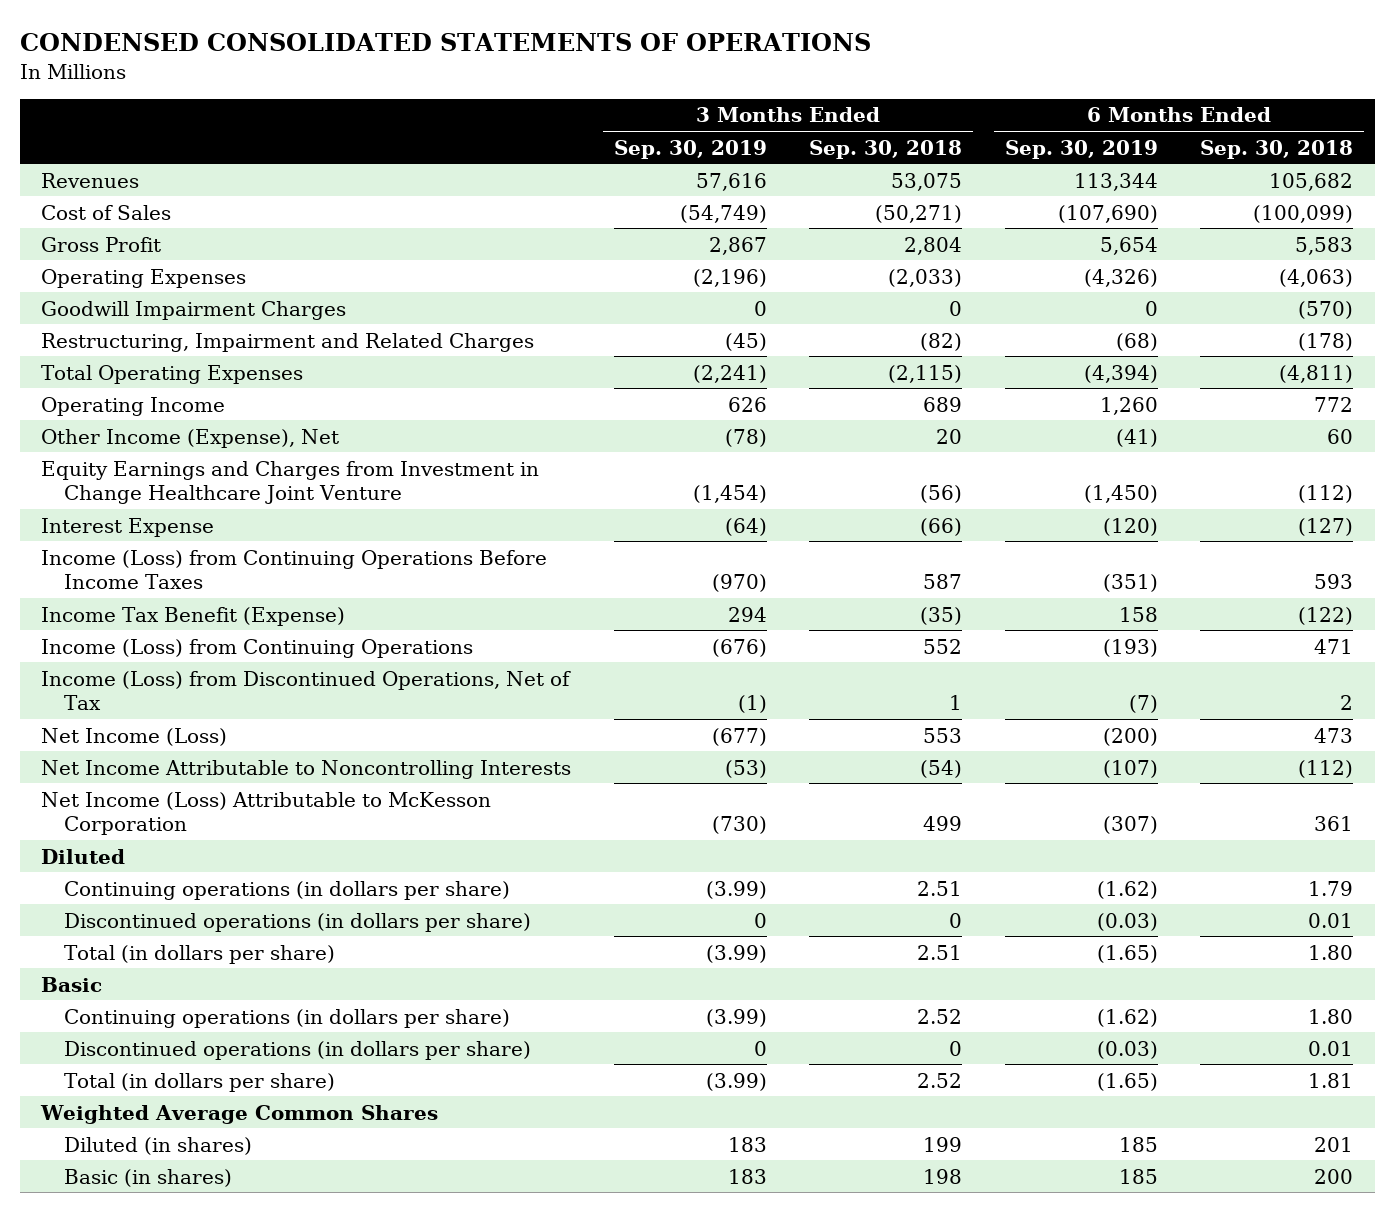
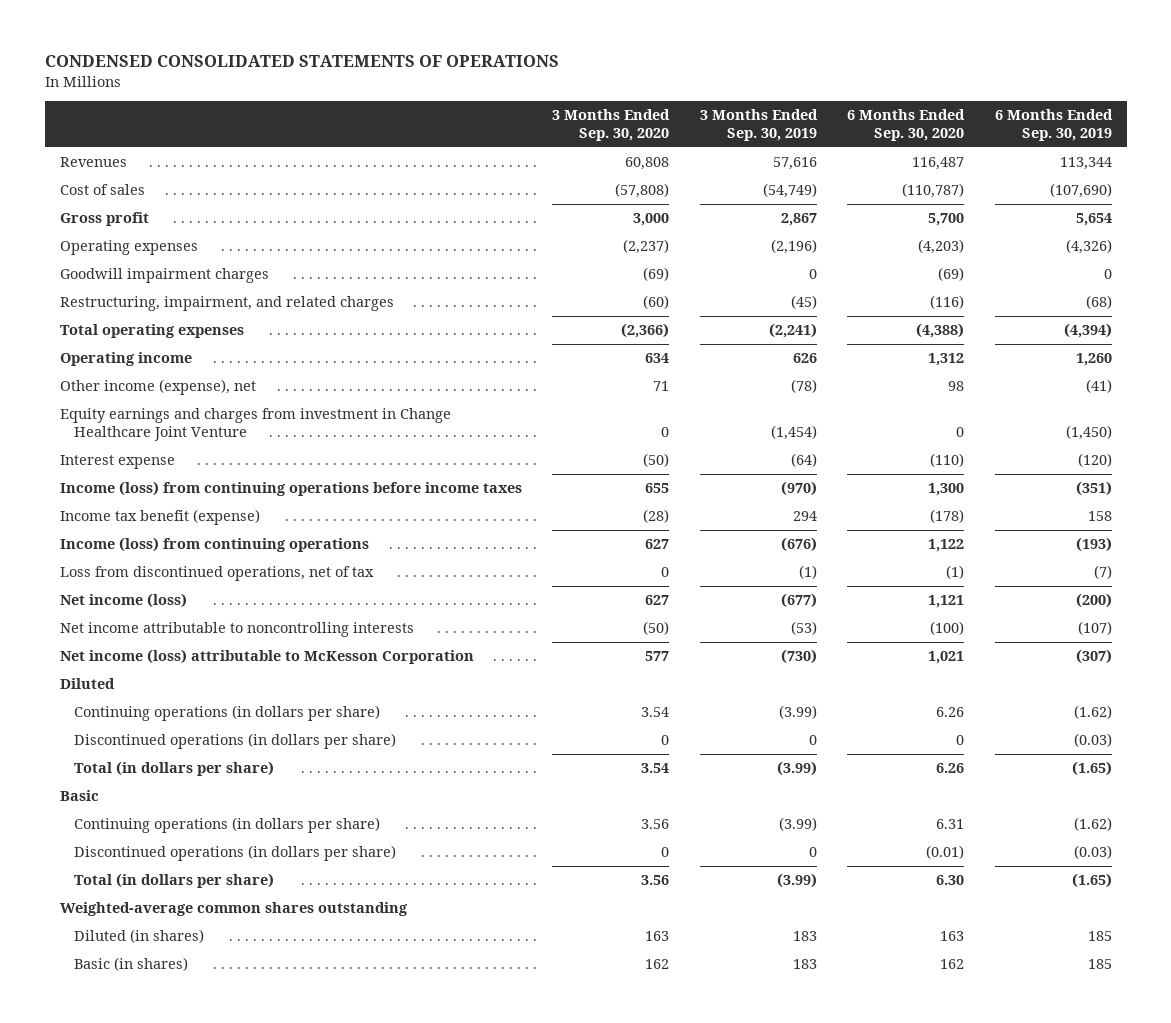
[809,139,963,159] Sep. 30, 2018 -> none
[1200,139,1354,159] Sep. 30, 2018 -> none
none -> [552,109,671,142] 3 Months Ended Sep. 30, 2020
none -> [847,109,966,142] 6 Months Ended Sep. 30, 2020
[41,204,172,220] Cost of Sales -> [59,184,145,196] Cost of sales
[41,236,162,252] Gross Profit -> [59,212,149,227] Gross profit
[41,268,247,288] Operating Expenses -> [59,240,198,256] Operating expenses
[41,300,347,320] Goodwill Impairment Charges -> [59,268,269,284] Goodwill impairment charges
[41,332,535,352] Restructuring, Impairment and Related Charges -> [59,296,394,312] Restructuring, impairment, and related charges
[41,364,304,384] Total Operating Expenses -> [59,324,244,339] Total operating expenses
[41,396,226,416] Operating Income -> [59,352,192,367] Operating income
[41,428,340,448] Other Income (Expense), Net -> [59,379,256,396] Other income (expense), net
[41,460,540,505] Equity Earnings and Charges from Investment in Change Healthcare Joint Venture -> [59,408,451,442] Equity earnings and charges from investment in Change Healthcare Joint Venture
[41,517,215,537] Interest Expense -> [59,455,175,470] Interest expense
[41,549,548,590] Income (Loss) from Continuing Operations Before Income Taxes -> [59,481,522,497] Income (loss) from continuing operations before income taxes
[41,606,346,626] Income Tax Benefit (Expense) -> [59,509,260,526] Income tax benefit (expense)
[41,638,474,658] Income (Loss) from Continuing Operations -> [59,537,369,553] Income (loss) from continuing operations
[41,670,572,711] Income (Loss) from Discontinued Operations, Net of Tax -> [59,566,374,582] Loss from discontinued operations, net of tax
[41,727,228,746] Net Income (Loss) -> [59,593,187,609] Net income (loss)
[41,759,572,779] Net Income Attributable to Noncontrolling Interests -> [59,622,414,638] Net income attributable to noncontrolling interests
[41,791,492,836] Net Income (Loss) Attributable to McKesson Corporation -> [59,649,474,665] Net income (loss) attributable to McKesson Corporation
[40,1104,439,1124] Weighted Average Common Shares -> [59,902,408,917] Weighted-average common shares outstanding

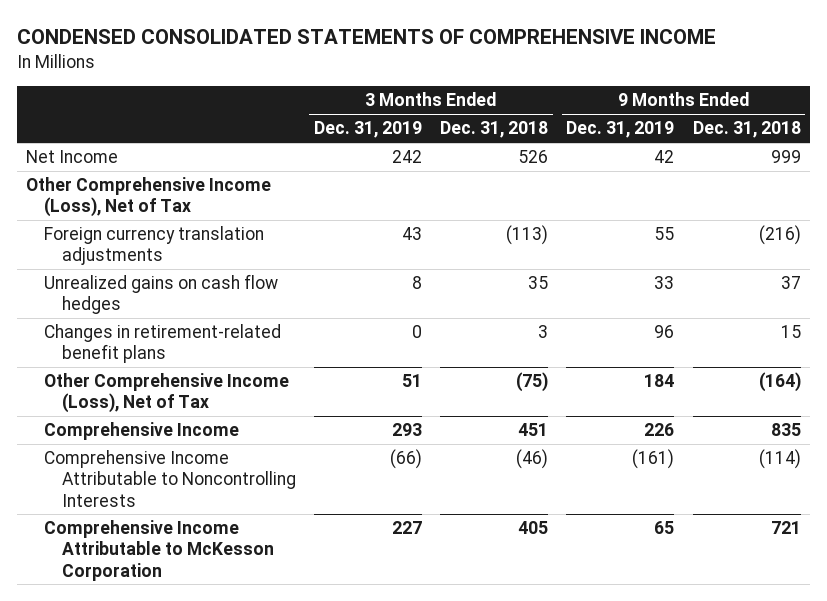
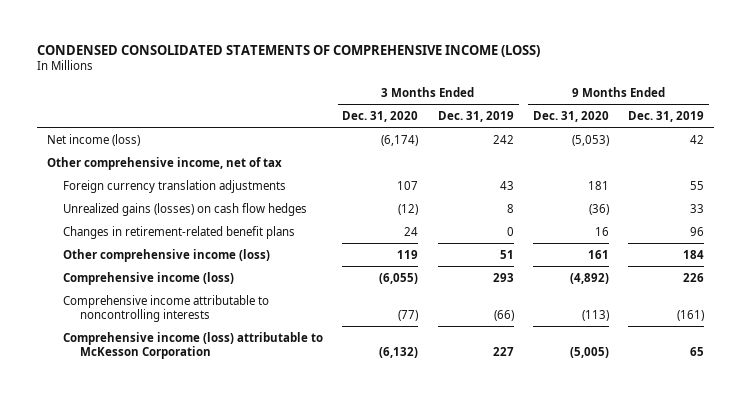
[17,29,717,45] CONDENSED CONSOLIDATED STATEMENTS OF COMPREHENSIVE INCOME -> [37,44,541,57] CONDENSED CONSOLIDATED STATEMENTS OF COMPREHENSIVE INCOME (LOSS)
[440,121,549,139] Dec. 31, 2018 -> none
[692,121,801,139] Dec. 31, 2018 -> none
none -> [342,111,419,123] Dec. 31, 2020
none -> [532,111,609,123] Dec. 31, 2020
[26,150,119,164] Net Income -> [46,133,140,146] Net income (loss)
[26,177,272,218] Other Comprehensive Income (Loss), Net of Tax -> [46,156,282,170] Other comprehensive income, net of tax
[43,274,278,315] Unrealized gains on cash flow hedges -> [63,202,308,216] Unrealized gains (losses) on cash flow hedges
[43,373,289,414] Other Comprehensive Income (Loss), Net of Tax -> [63,248,271,262] Other comprehensive income (loss)
[43,422,239,441] Comprehensive Income -> [63,271,235,285] Comprehensive income (loss)
[43,450,296,507] Comprehensive Income Attributable to Noncontrolling Interests -> [63,294,270,322] Comprehensive income attributable to noncontrolling interests
[43,520,274,581] Comprehensive Income Attributable to McKesson Corporation -> [63,331,324,359] Comprehensive income (loss) attributable to McKesson Corporation

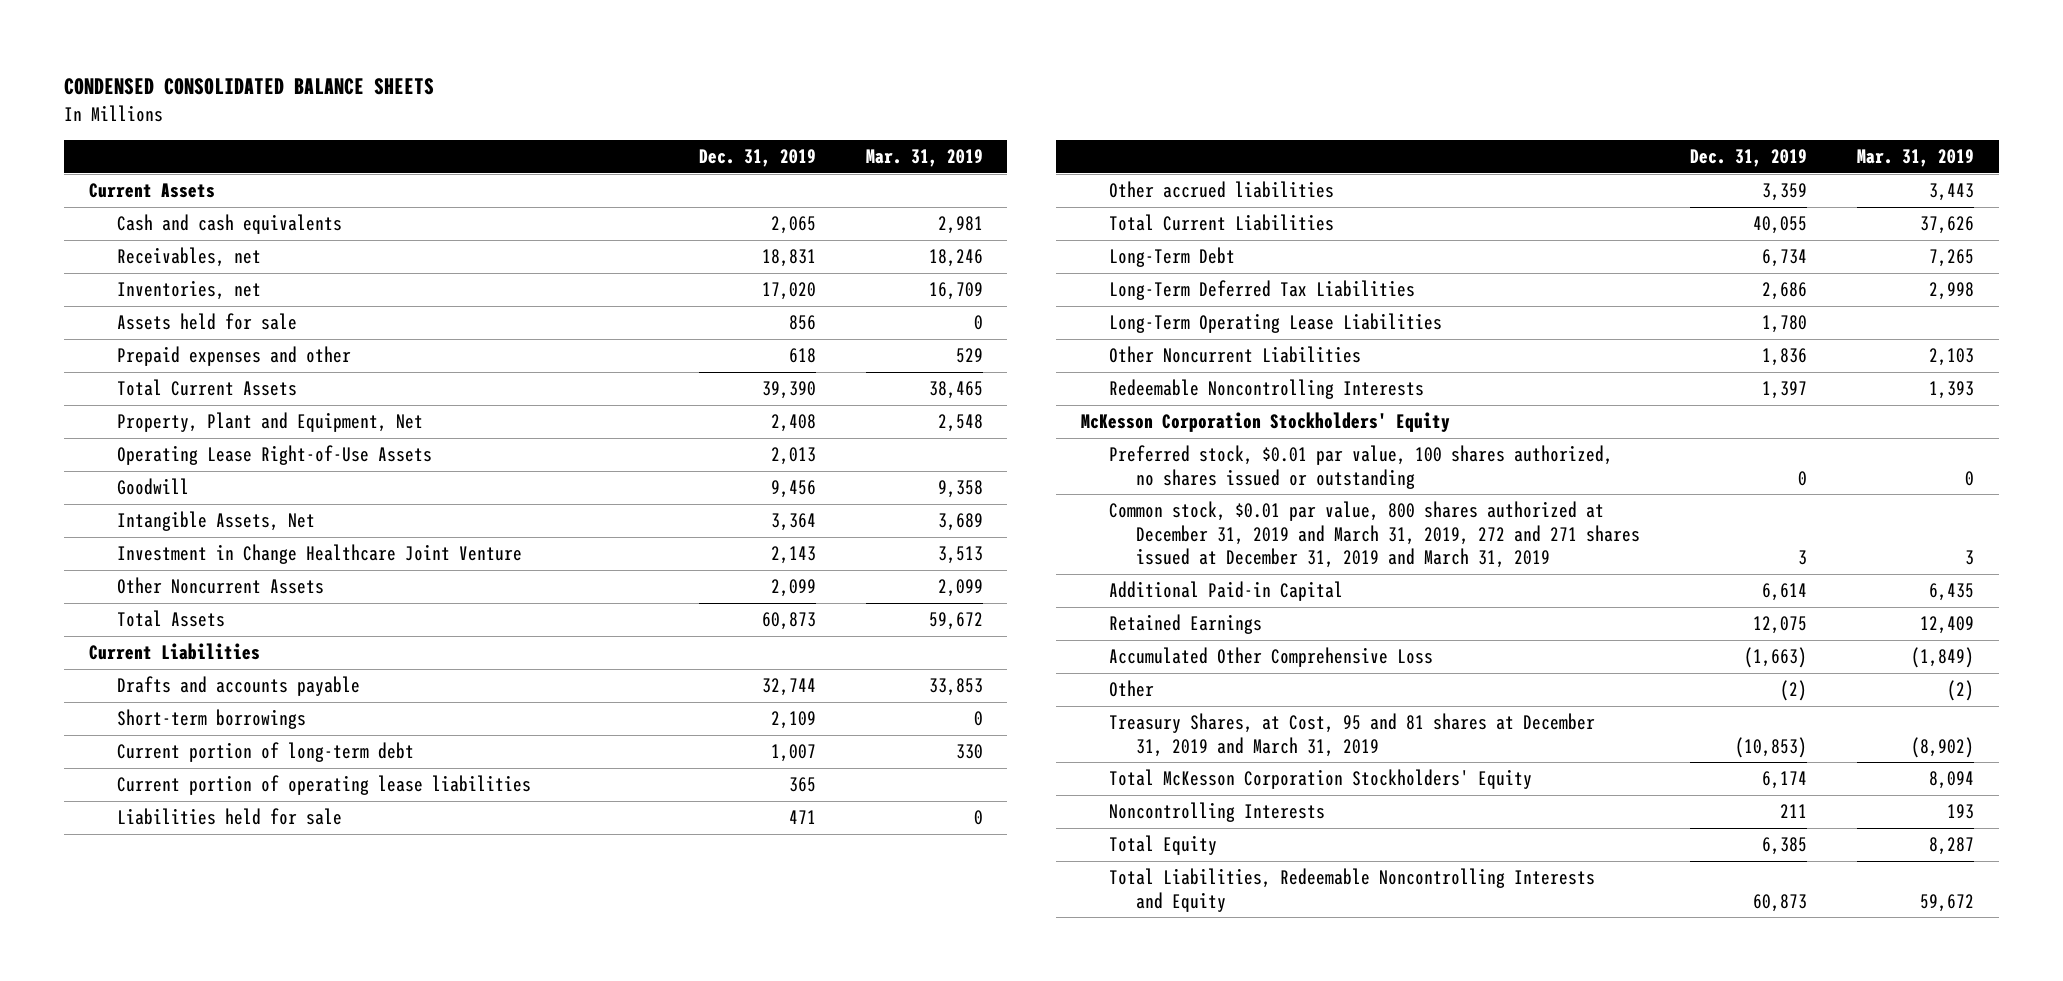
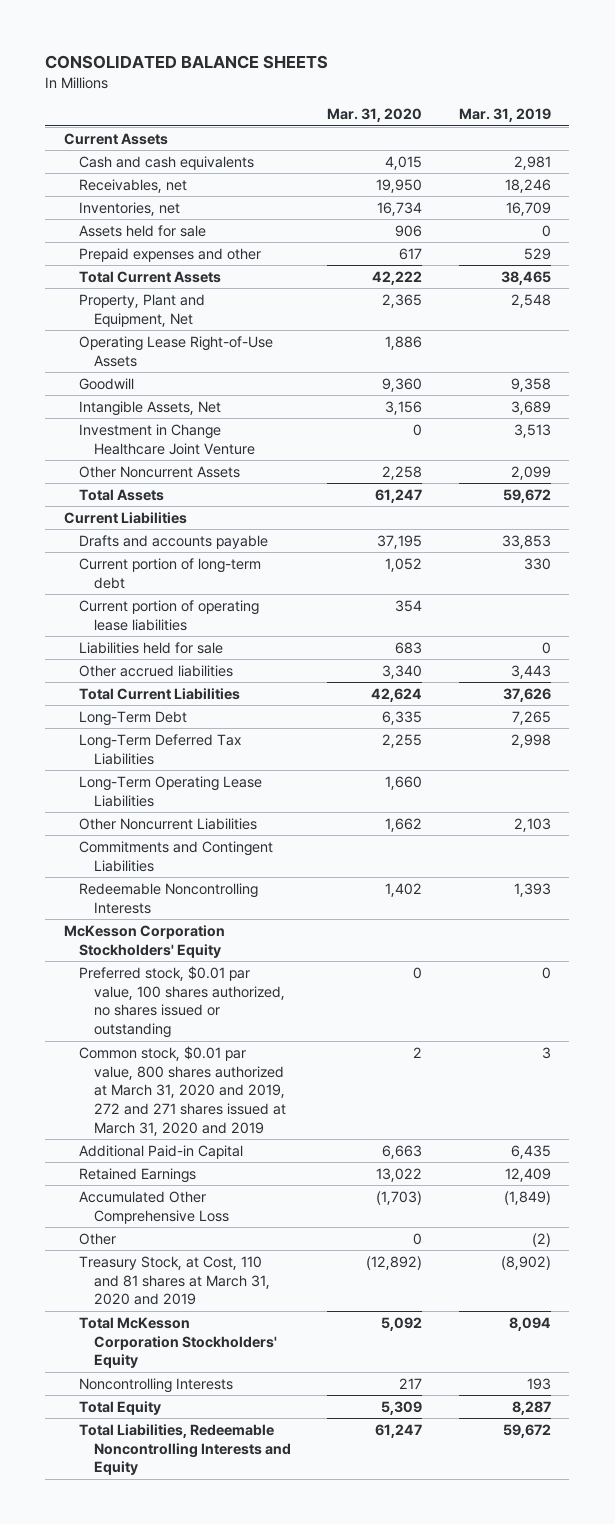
[64,78,435,96] CONDENSED CONSOLIDATED BALANCE SHEETS -> [45,55,329,70] CONSOLIDATED BALANCE SHEETS
[698,149,816,168] Dec. 31, 2019 -> none
none -> [327,108,423,123] Mar. 31, 2020
[117,709,307,730] Short-term borrowings -> none
none -> [78,840,273,872] Commitments and Contingent Liabilities
[1108,501,1641,569] Common stock, $0.01 par value, 800 shares authorized at December 31, 2019 and March 31, 2019, 272 and 271 shares issued at December 31, 2019 and March 31, 2019 -> [78,1045,286,1136] Common stock, $0.01 par value, 800 shares authorized at March 31, 2020 and 2019, 272 and 271 shares issued at March 31, 2020 and 2019
[1108,713,1595,757] Treasury Shares, at Cost, 95 and 81 shares at December 31, 2019 and March 31, 2019 -> [78,1255,270,1306] Treasury Stock, at Cost, 110 and 81 shares at March 31, 2020 and 2019

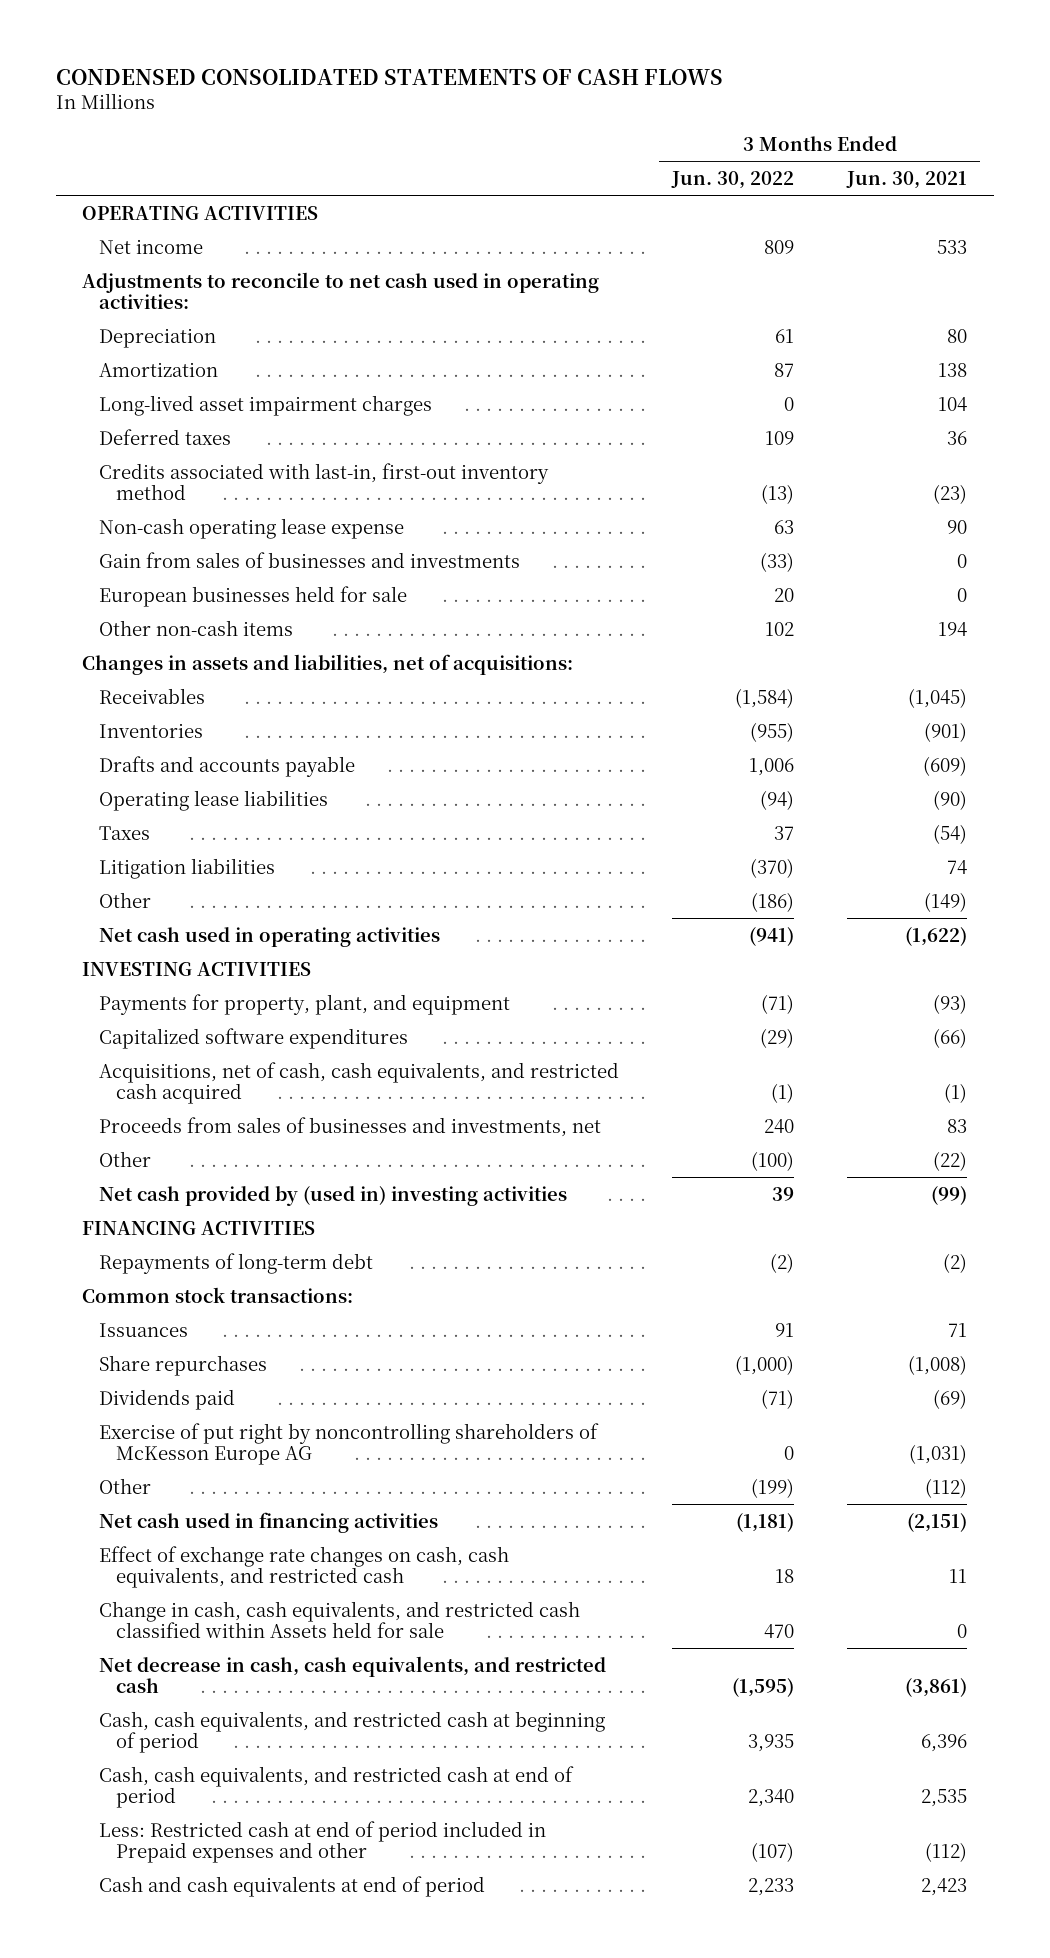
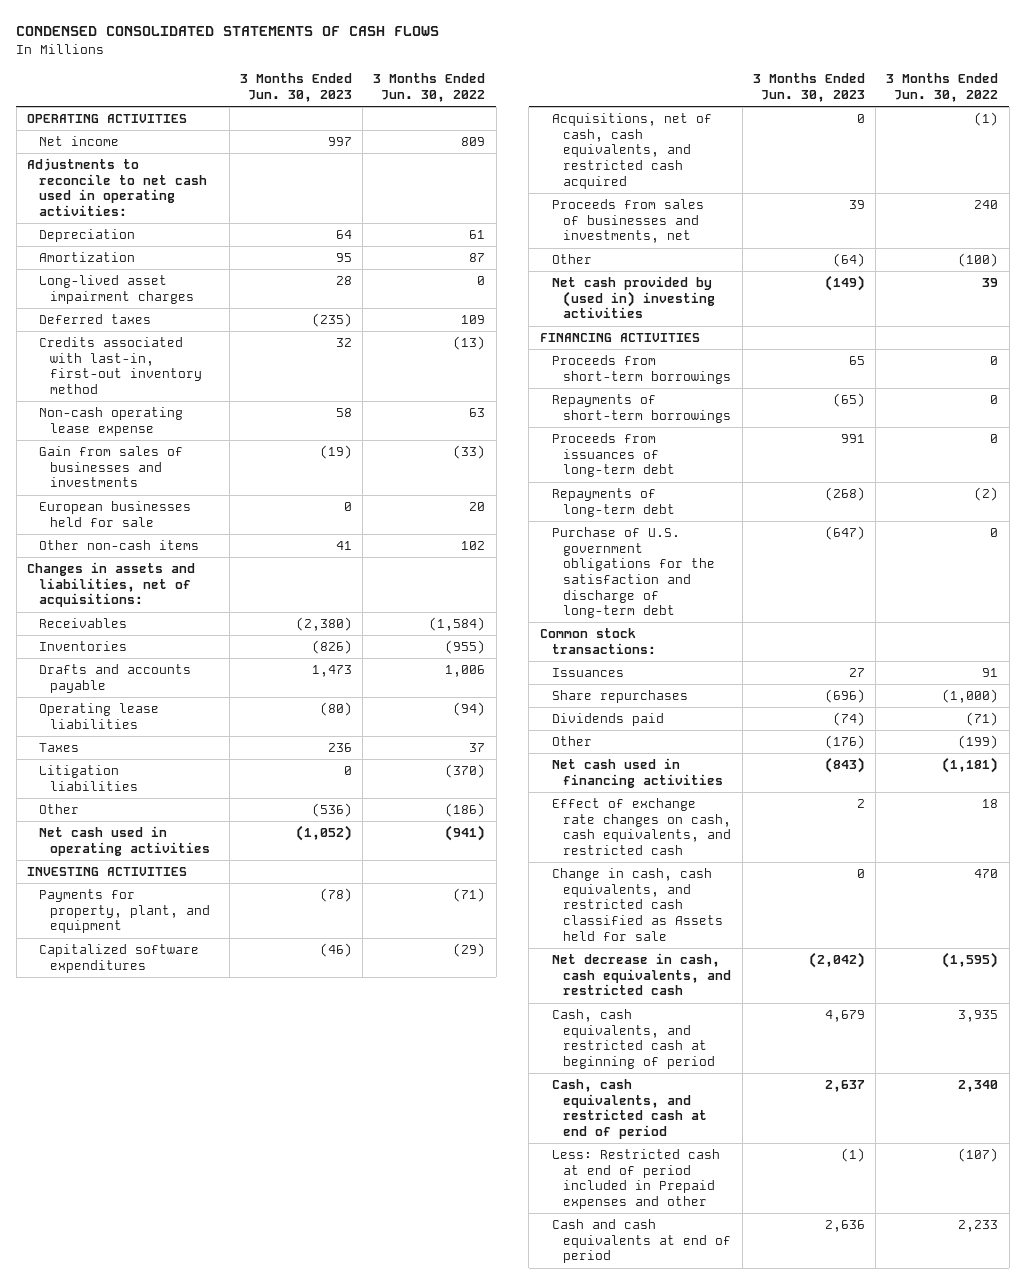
[846,171,968,190] Jun. 30, 2021 -> none
none -> [239,73,352,102] 3 Months Ended Jun. 30, 2023
none -> [551,355,732,384] Proceeds from short-term borrowings
none -> [551,394,732,423] Repayments of short-term borrowings
none -> [551,433,676,478] Proceeds from issuances of long-term debt
none -> [551,527,716,619] Purchase of U.S. government obligations for the satisfaction and discharge of long-term debt
[99,1422,600,1465] Exercise of put right by noncontrolling shareholders of McKesson Europe AG -> none
[99,1600,581,1638] Change in cash, cash equivalents, and restricted cash classified within Assets held for sale -> [551,868,724,941] Change in cash, cash equivalents, and restricted cash classified as Assets held for sale

